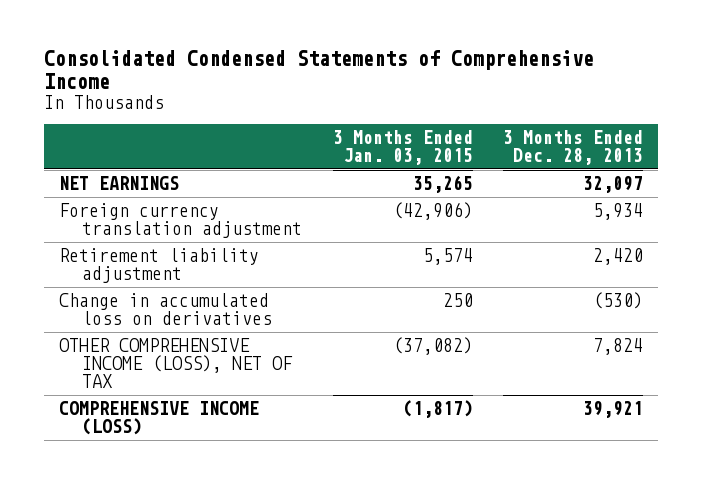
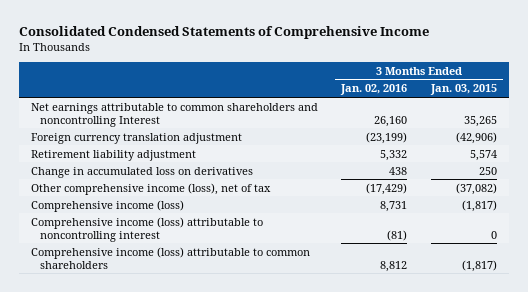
[503,130,644,166] 3 Months Ended Dec. 28, 2013 -> none
none -> [340,84,408,96] Jan. 02, 2016
[59,176,180,191] NET EARNINGS -> [30,102,318,127] Net earnings attributable to common shareholders and noncontrolling Interest
[59,338,293,389] OTHER COMPREHENSIVE INCOME (LOSS), NET OF TAX -> [30,182,271,195] Other comprehensive income (loss), net of tax
none -> [30,199,184,212] Comprehensive income (loss)
none -> [30,216,263,242] Comprehensive income (loss) attributable to noncontrolling interest
[59,401,260,436] COMPREHENSIVE INCOME (LOSS) -> [30,246,310,269] Comprehensive income (loss) attributable to common shareholders

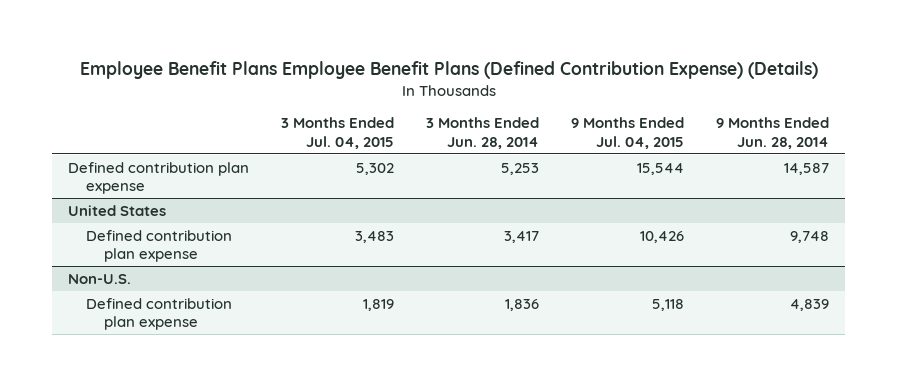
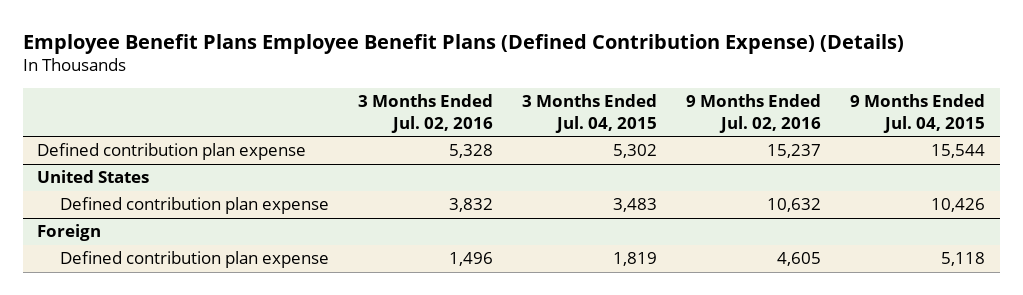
[426,117,540,149] 3 Months Ended Jun. 28, 2014 -> none
[715,117,829,149] 9 Months Ended Jun. 28, 2014 -> none
none -> [358,94,494,133] 3 Months Ended Jul. 02, 2016
none -> [686,94,822,133] 9 Months Ended Jul. 02, 2016
[68,273,132,284] Non-U.S. -> [37,224,102,242] Foreign

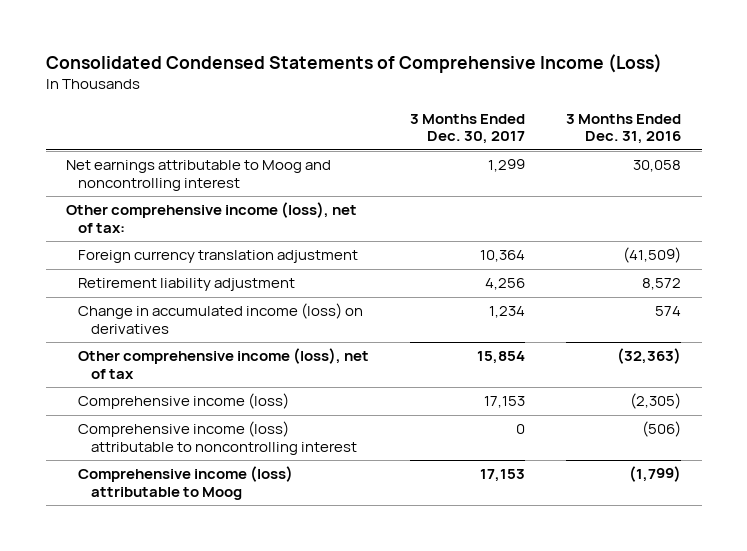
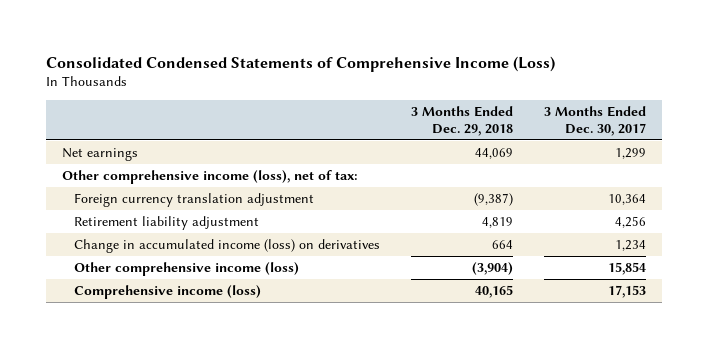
[566,113,682,145] 3 Months Ended Dec. 31, 2016 -> none
none -> [410,105,513,136] 3 Months Ended Dec. 29, 2018
[66,160,332,191] Net earnings attributable to Moog and noncontrolling interest -> [61,147,138,161] Net earnings
[78,348,370,379] Other comprehensive income (loss), net of tax -> [73,261,299,276] Other comprehensive income (loss)
[78,421,357,455] Comprehensive income (loss) attributable to noncontrolling interest -> none
[78,466,294,500] Comprehensive income (loss) attributable to Moog -> none

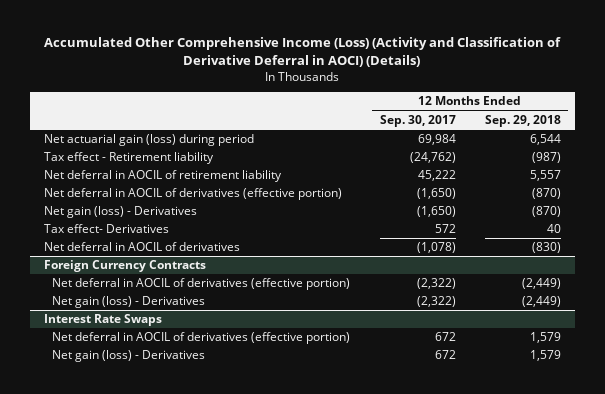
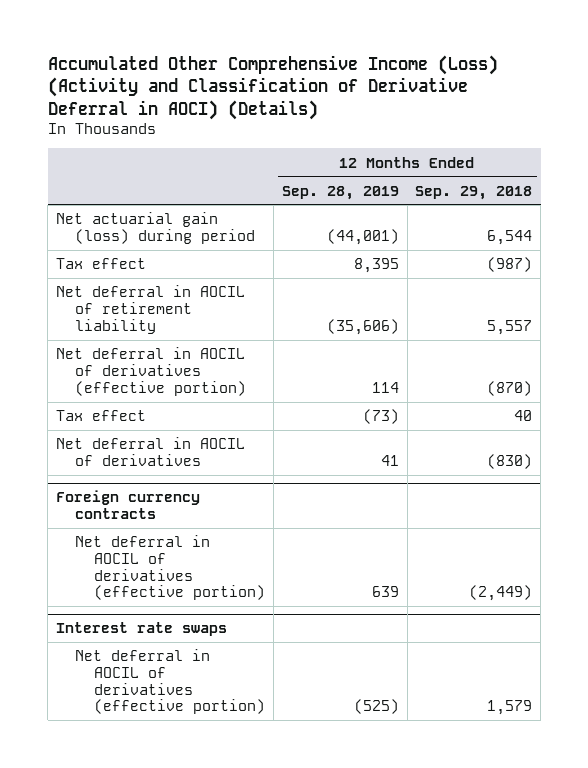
[379,114,456,127] Sep. 30, 2017 -> none
none -> [281,185,399,200] Sep. 28, 2019
[44,152,215,165] Tax effect - Retirement liability -> [55,258,146,270] Tax effect
[44,206,198,219] Net gain (loss) - Derivatives -> none
[44,224,170,234] Tax effect- Derivatives -> [55,410,146,422] Tax effect
[44,260,207,273] Foreign Currency Contracts -> [55,490,200,520] Foreign currency contracts
[52,296,206,309] Net gain (loss) - Derivatives -> none
[44,314,163,327] Interest Rate Swaps -> [55,622,227,637] Interest rate swaps
[52,350,206,363] Net gain (loss) - Derivatives -> none

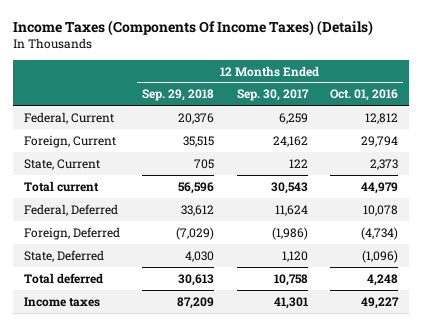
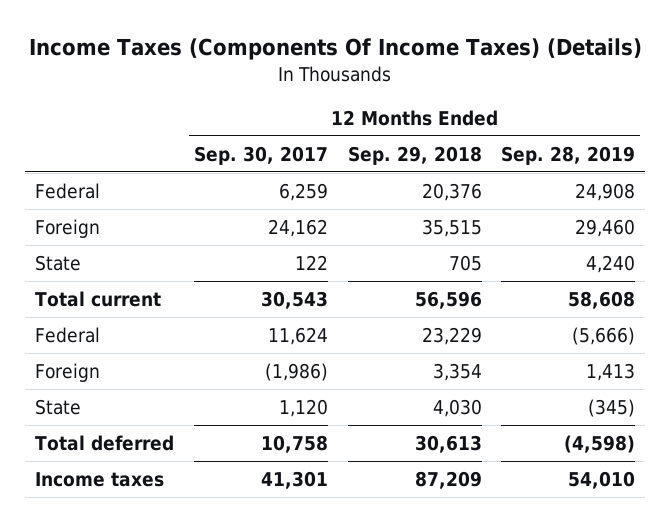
[329,89,398,102] Oct. 01, 2016 -> none
none -> [501,145,636,165] Sep. 28, 2019
[24,111,115,124] Federal, Current -> [35,182,101,199] Federal
[24,134,117,148] Foreign, Current -> [35,218,101,238] Foreign
[24,158,101,170] State, Current -> [35,254,82,271] State
[24,203,119,216] Federal, Deferred -> [35,326,101,343] Federal
[181,204,215,216] 33,612 -> [421,326,482,345] 23,229
[24,226,121,240] Foreign, Deferred -> [35,362,101,382] Foreign
[176,226,215,240] (7,029) -> [432,362,482,381] 3,354
[24,249,105,262] State, Deferred -> [35,398,82,415] State

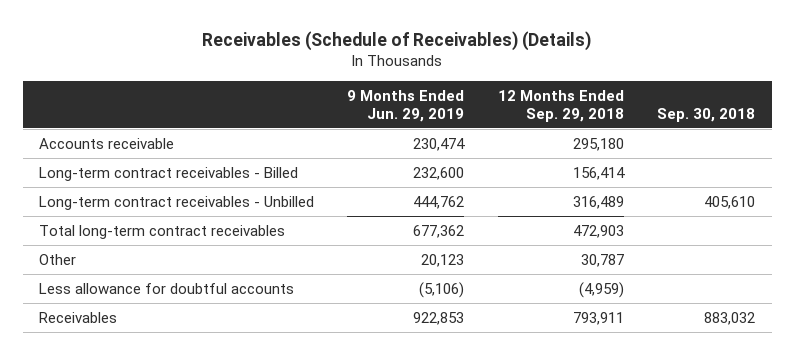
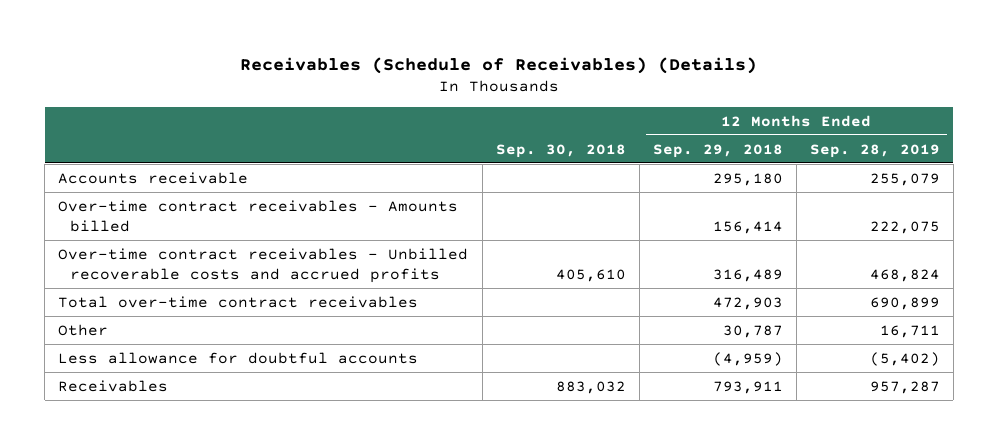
[347,90,465,122] 9 Months Ended Jun. 29, 2019 -> none
none -> [809,143,940,158] Sep. 28, 2019
[39,166,299,181] Long-term contract receivables - Billed -> [58,199,459,233] Over-time contract receivables - Amounts billed
[39,195,315,210] Long-term contract receivables - Unbilled -> [58,247,469,284] Over-time contract receivables - Unbilled recoverable costs and accrued profits
[39,224,286,239] Total long-term contract receivables -> [58,295,419,308] Total over-time contract receivables

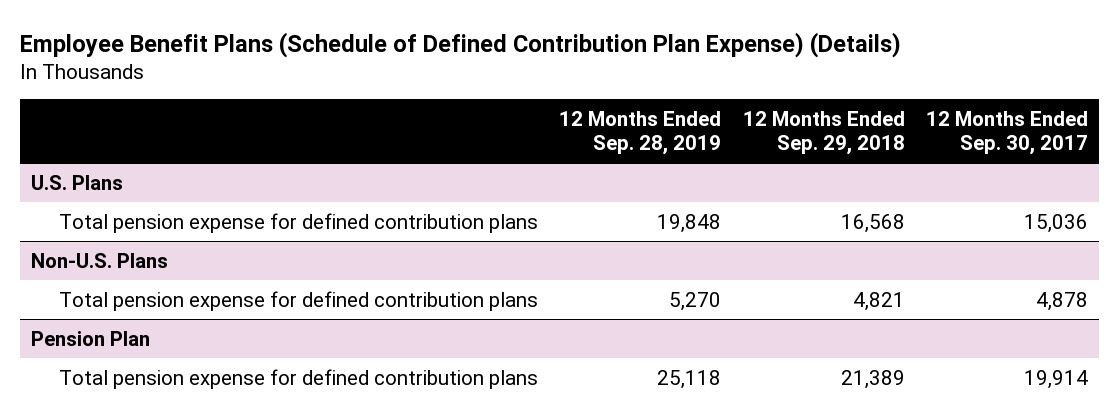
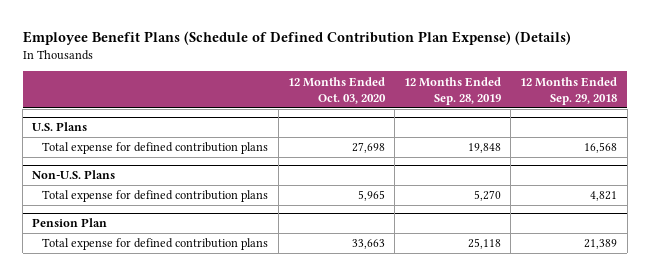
[926,110,1089,156] 12 Months Ended Sep. 30, 2017 -> none
none -> [287,76,386,104] 12 Months Ended Oct. 03, 2020
[58,212,538,233] Total pension expense for defined contribution plans -> [42,142,269,155] Total expense for defined contribution plans
[58,290,538,311] Total pension expense for defined contribution plans -> [42,190,269,203] Total expense for defined contribution plans
[58,368,538,389] Total pension expense for defined contribution plans -> [42,238,269,251] Total expense for defined contribution plans

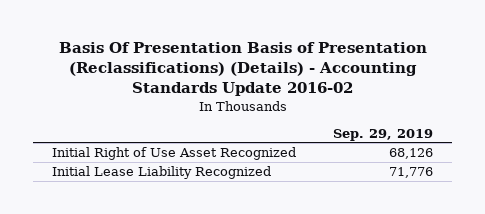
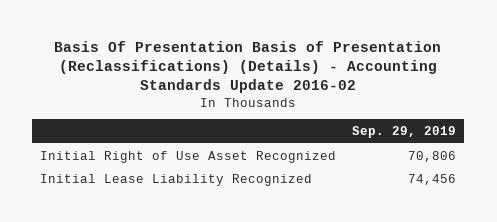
[389,148,434,160] 68,126 -> [408,150,457,162] 70,806
[389,167,434,179] 71,776 -> [408,173,457,185] 74,456

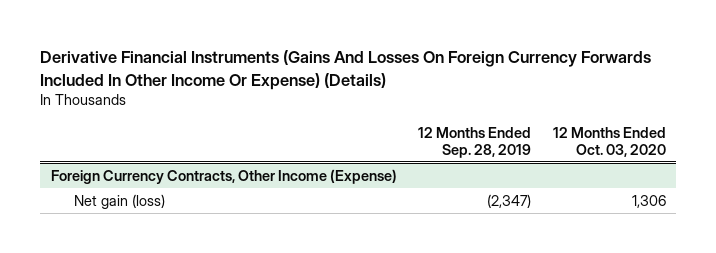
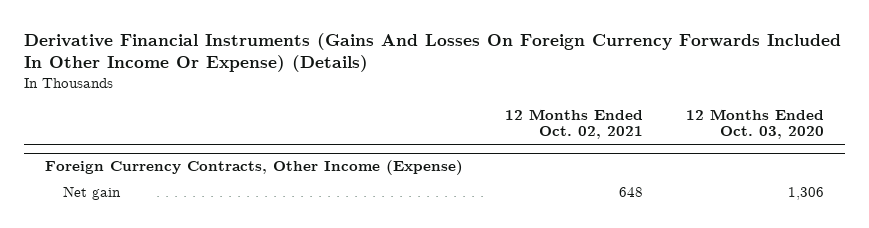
[418,126,532,158] 12 Months Ended Sep. 28, 2019 -> none
none -> [505,108,644,140] 12 Months Ended Oct. 02, 2021
[74,194,166,210] Net gain (loss) -> [63,185,122,200] Net gain

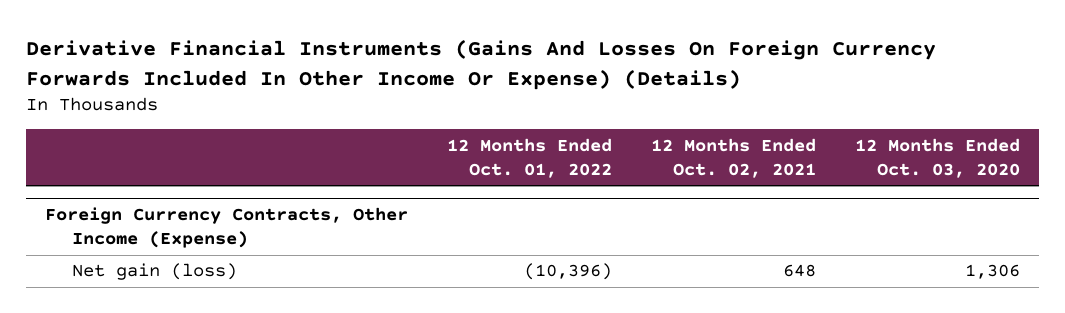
none -> [447,137,613,179] 12 Months Ended Oct. 01, 2022
[63,185,122,200] Net gain -> [72,263,238,281] Net gain (loss)

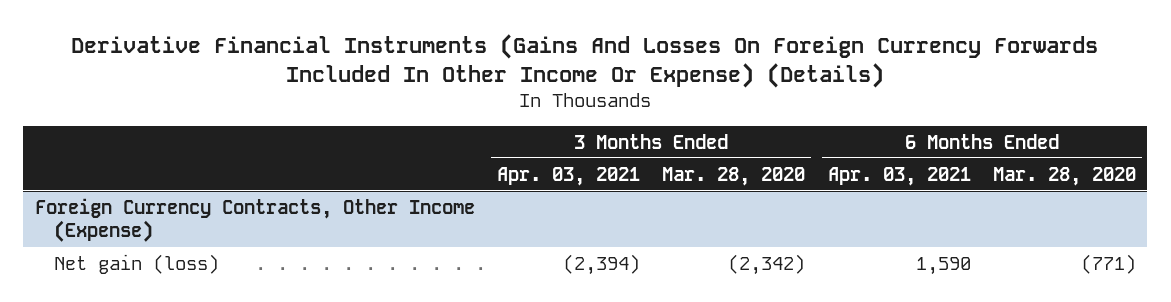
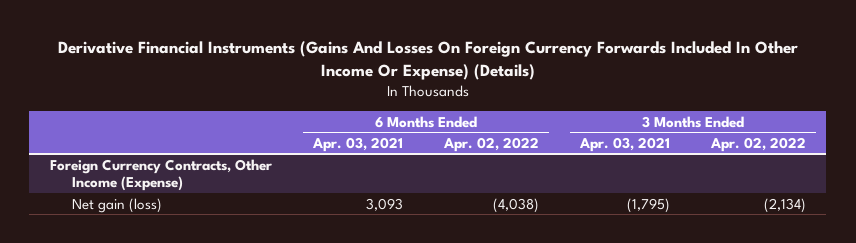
[662,166,806,186] Mar. 28, 2020 -> none
[993,166,1137,186] Mar. 28, 2020 -> none
none -> [442,136,539,152] Apr. 02, 2022
none -> [709,136,806,152] Apr. 02, 2022
[562,253,640,275] (2,394) -> [626,197,670,213] (1,795)
[915,256,971,275] 1,590 -> [365,197,403,211] 3,093

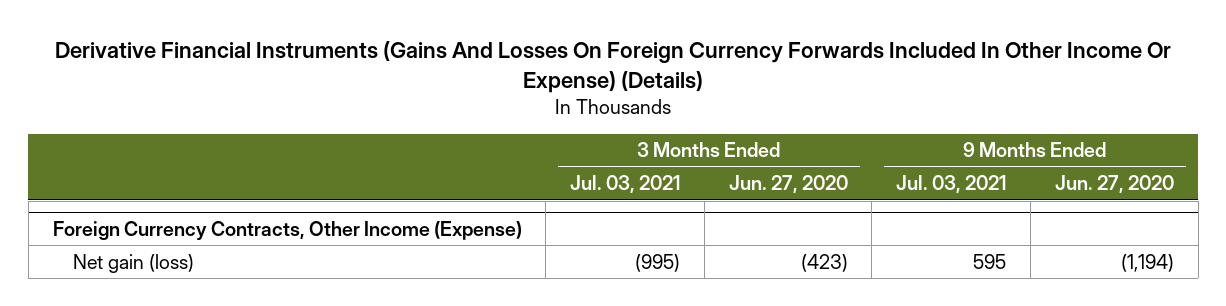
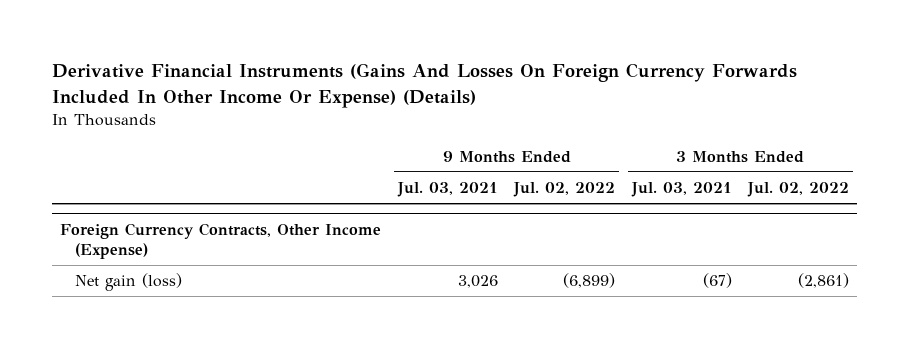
[728,175,848,194] Jun. 27, 2020 -> none
[1054,175,1174,194] Jun. 27, 2020 -> none
none -> [513,182,616,198] Jul. 02, 2022
none -> [747,182,850,198] Jul. 02, 2022
[635,253,681,272] (995) -> [702,273,732,289] (67)
[973,253,1007,269] 595 -> [457,275,498,289] 3,026

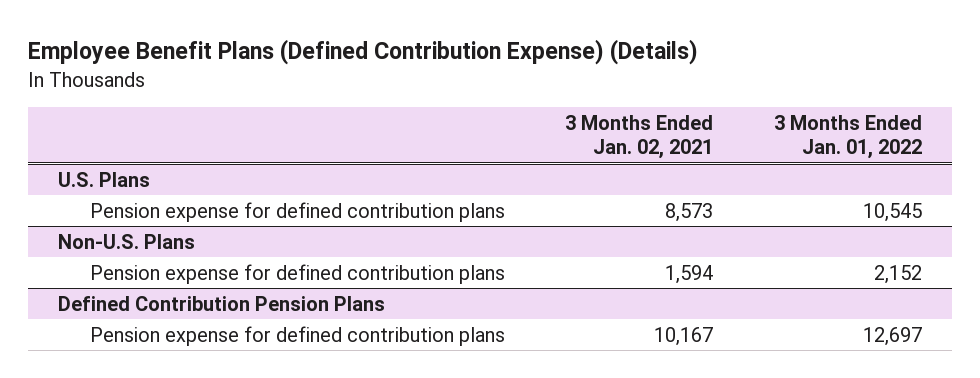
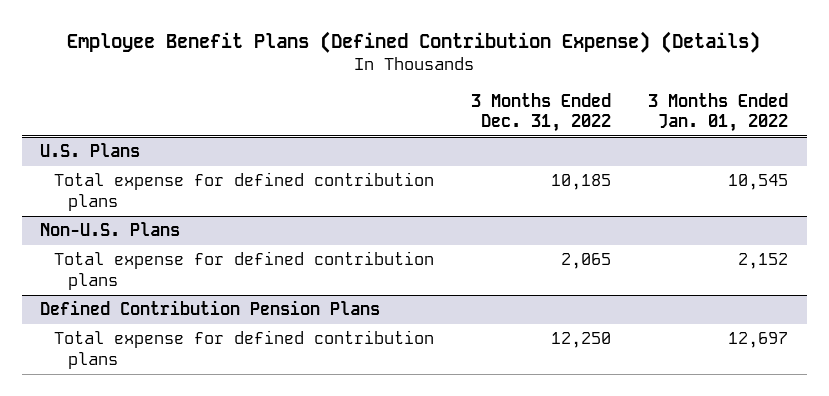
[565,114,714,159] 3 Months Ended Jan. 02, 2021 -> none
none -> [471,92,612,133] 3 Months Ended Dec. 31, 2022
[89,201,505,222] Pension expense for defined contribution plans -> [54,172,435,211] Total expense for defined contribution plans
[89,263,505,284] Pension expense for defined contribution plans -> [54,251,435,290] Total expense for defined contribution plans
[89,325,505,346] Pension expense for defined contribution plans -> [54,330,435,369] Total expense for defined contribution plans

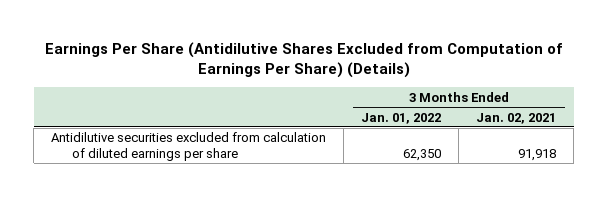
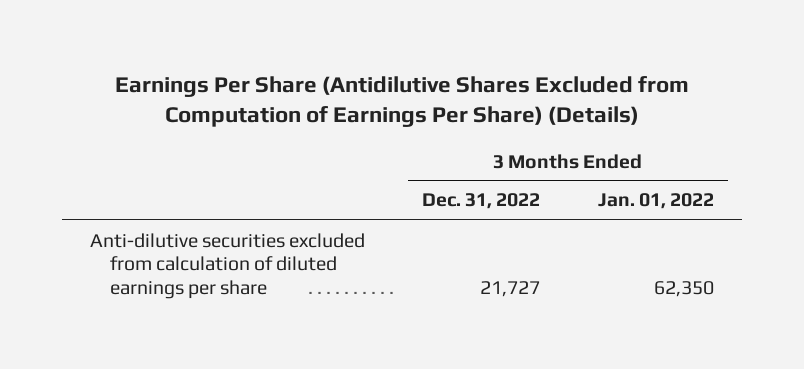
[476,112,557,124] Jan. 02, 2021 -> none
none -> [422,193,541,210] Dec. 31, 2022
[51,132,327,161] Antidilutive securities excluded from calculation of diluted earnings per share -> [90,232,366,299] Anti-dilutive securities excluded from calculation of diluted earnings per share

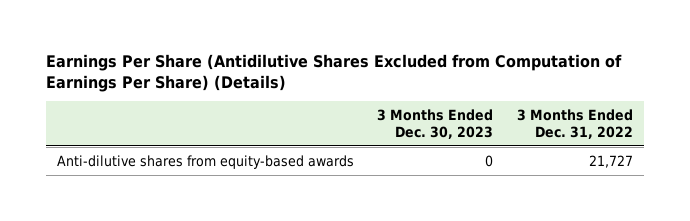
[597,193,714,210] Jan. 01, 2022 -> none
none -> [377,109,494,140] 3 Months Ended Dec. 30, 2023
[90,232,366,299] Anti-dilutive securities excluded from calculation of diluted earnings per share -> [57,154,355,169] Anti-dilutive shares from equity-based awards

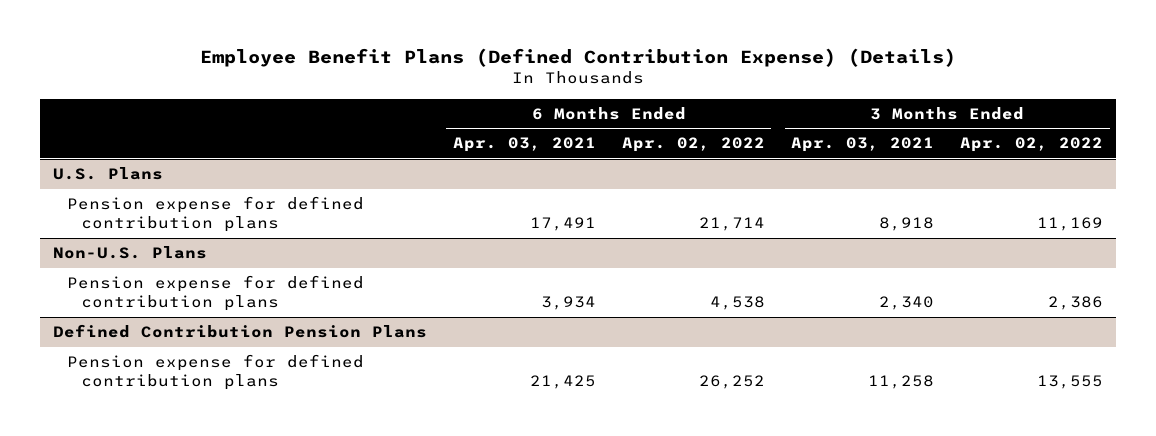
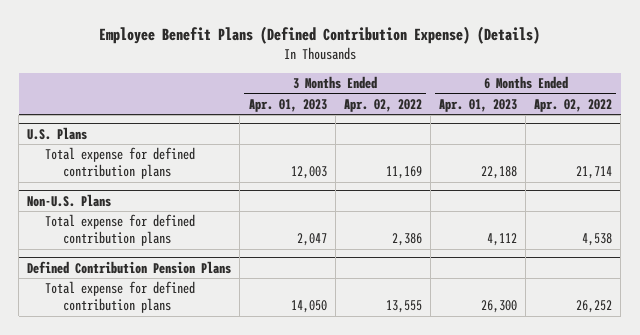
[452,137,596,153] Apr. 03, 2021 -> none
[791,137,935,153] Apr. 03, 2021 -> none
none -> [248,98,327,112] Apr. 01, 2023
none -> [438,98,517,112] Apr. 01, 2023
[66,196,364,233] Pension expense for defined contribution plans -> [45,147,196,180] Total expense for defined contribution plans
[66,275,364,312] Pension expense for defined contribution plans -> [45,214,196,247] Total expense for defined contribution plans
[66,354,364,391] Pension expense for defined contribution plans -> [45,281,196,314] Total expense for defined contribution plans

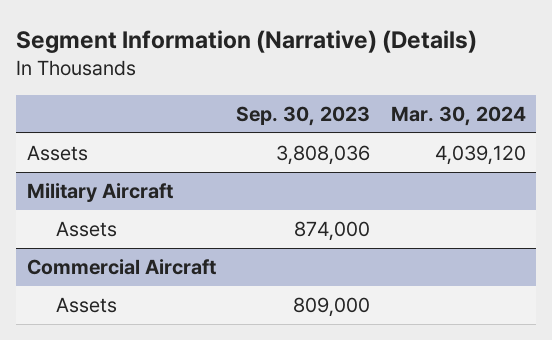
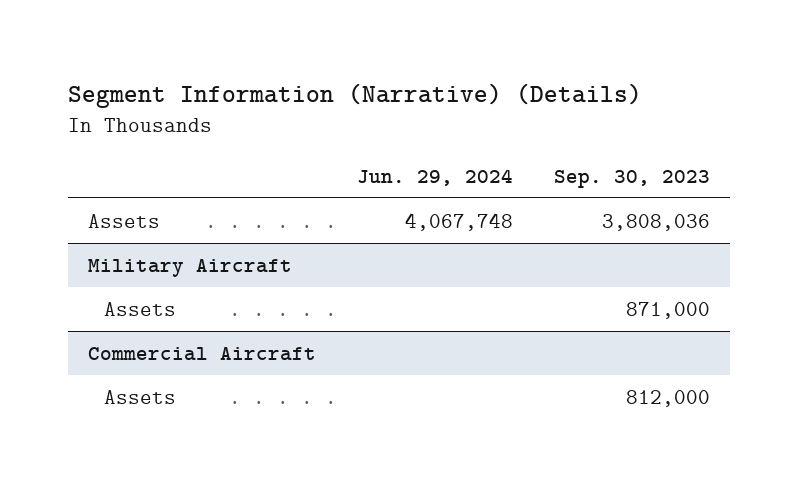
[390,106,526,127] Mar. 30, 2024 -> none
none -> [357,168,514,186] Jun. 29, 2024
[294,221,371,242] 874,000 -> [625,301,710,319] 871,000
[293,297,371,318] 809,000 -> [625,389,710,407] 812,000

